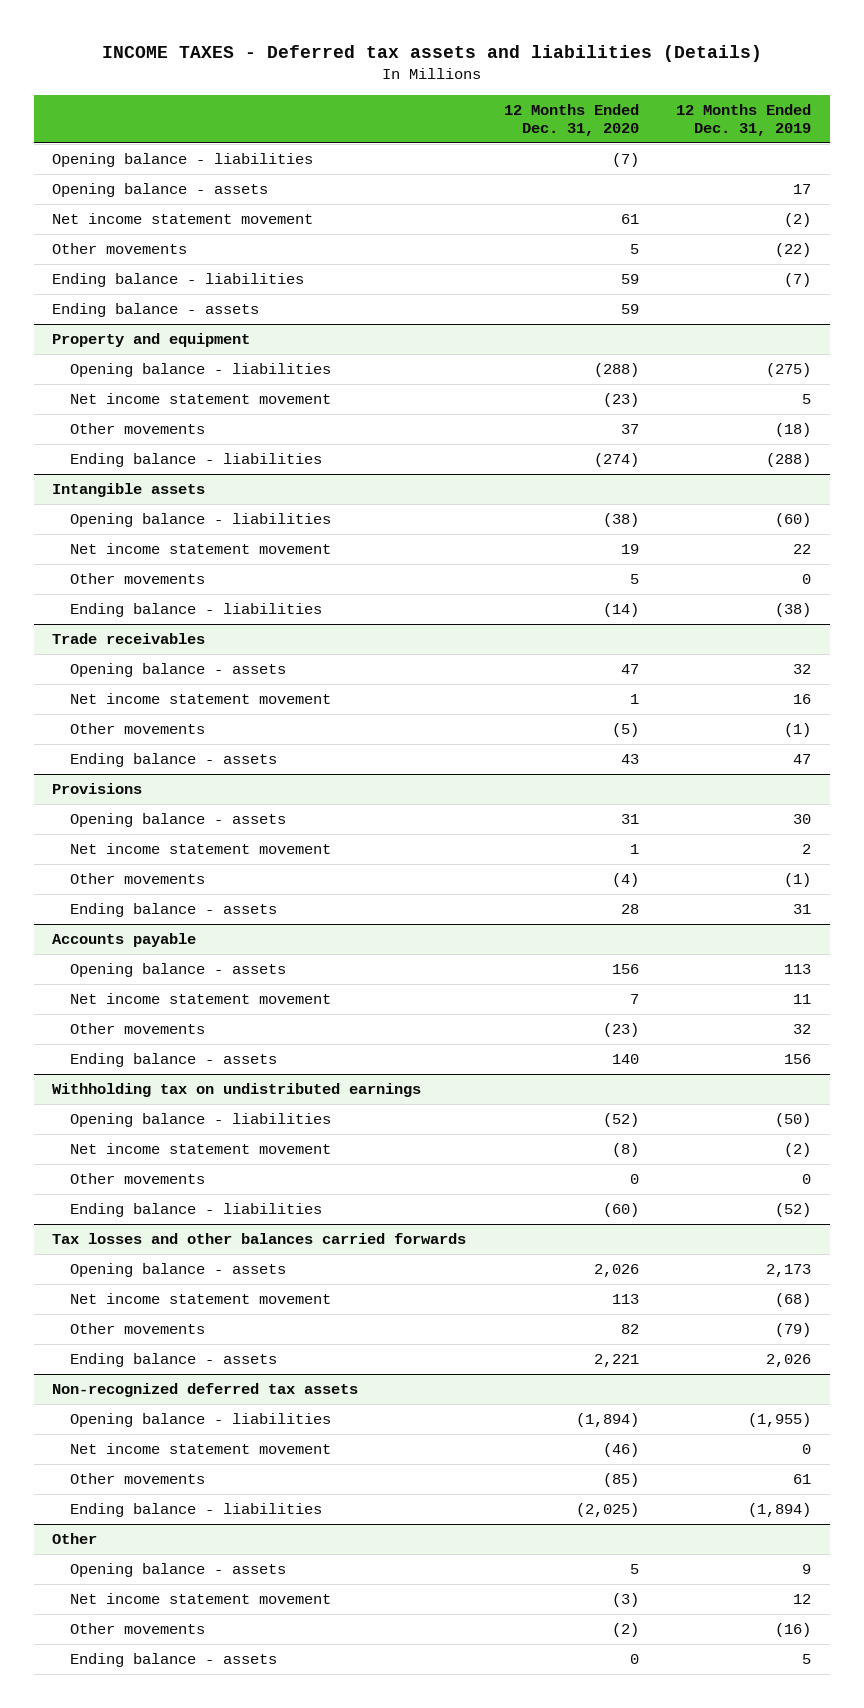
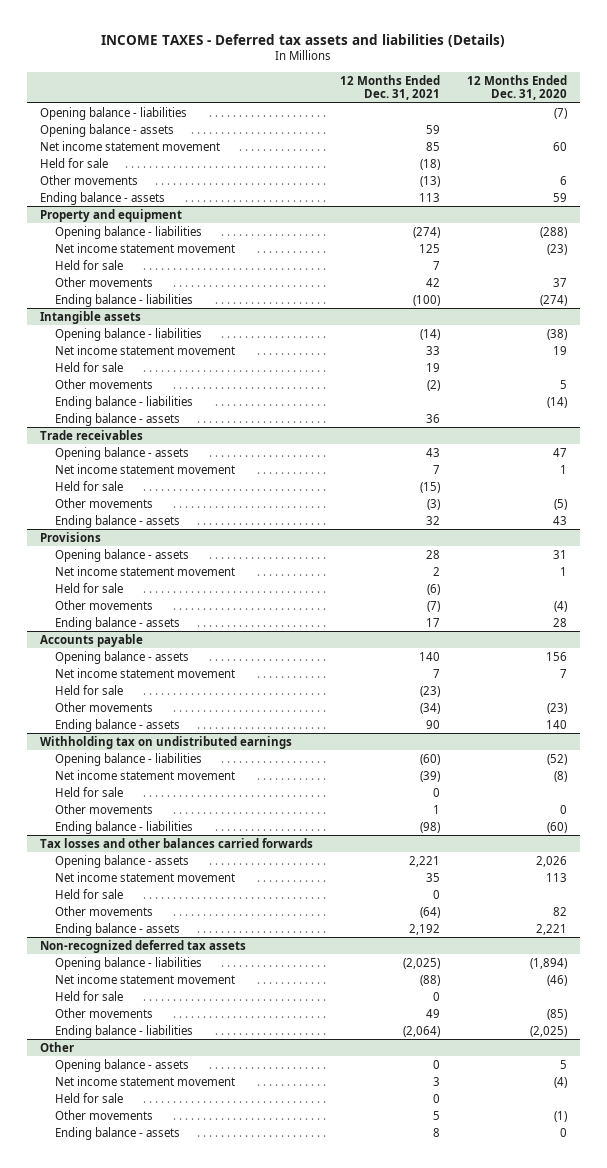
[676,104,812,137] 12 Months Ended Dec. 31, 2019 -> none
none -> [339,74,440,101] 12 Months Ended Dec. 31, 2021
[52,273,305,288] Ending balance - liabilities -> none
[620,214,639,225] 61 -> [552,141,567,151] 60
none -> [39,157,108,168] Held for sale
[629,244,639,255] 5 -> [559,175,567,185] 6
none -> [55,259,124,270] Held for sale
none -> [55,361,124,372] Held for sale
none -> [55,412,181,426] Ending balance - assets
none -> [55,480,124,491] Held for sale
none -> [55,582,124,593] Held for sale
none -> [55,684,124,695] Held for sale
none -> [55,786,124,797] Held for sale
none -> [55,888,124,899] Held for sale
none -> [55,990,124,1001] Held for sale
[611,1593,639,1608] (3) -> [553,1076,567,1088] (4)
none -> [55,1092,124,1103] Held for sale
[611,1623,639,1638] (2) -> [553,1110,567,1122] (1)

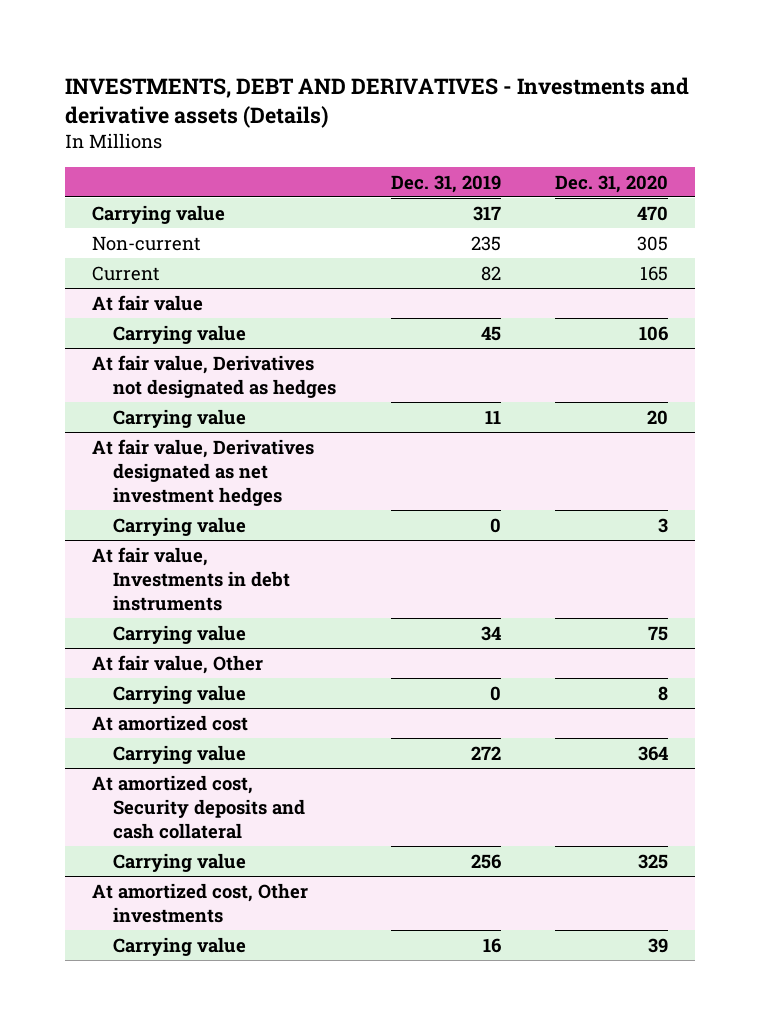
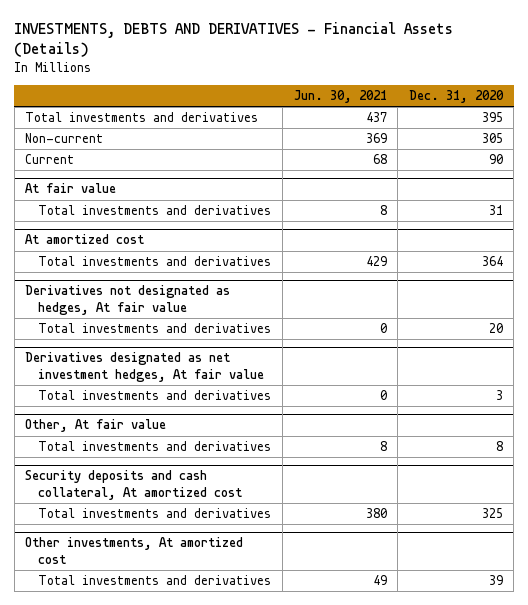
[65,77,690,129] INVESTMENTS, DEBT AND DERIVATIVES - Investments and derivative assets (Details) -> [14,22,454,58] INVESTMENTS, DEBTS AND DERIVATIVES - Financial Assets (Details)
[390,174,501,193] Dec. 31, 2019 -> none
none -> [293,90,387,104] Jun. 30, 2021
[92,204,226,224] Carrying value -> none
none -> [25,112,259,123] Total investments and derivatives
[639,265,668,281] 165 -> [488,154,503,165] 90
[113,324,247,344] Carrying value -> none
[92,354,337,398] At fair value, Derivatives not designated as hedges -> none
[113,408,247,428] Carrying value -> none
[92,438,315,507] At fair value, Derivatives designated as net investment hedges -> none
[113,516,247,536] Carrying value -> none
[92,546,291,612] At fair value, Investments in debt instruments -> none
[113,624,247,644] Carrying value -> none
[92,654,264,674] At fair value, Other -> none
[113,684,247,704] Carrying value -> none
none -> [38,205,272,216] Total investments and derivatives
[113,936,247,956] Carrying value -> none
[113,744,247,764] Carrying value -> [38,256,272,267] Total investments and derivatives
none -> [25,285,231,316] Derivatives not designated as hedges, At fair value
none -> [38,323,272,334] Total investments and derivatives
none -> [25,352,265,383] Derivatives designated as net investment hedges, At fair value
none -> [38,390,272,401] Total investments and derivatives
none -> [25,419,167,433] Other, At fair value
none -> [38,441,272,452] Total investments and derivatives
[92,774,306,840] At amortized cost, Security deposits and cash collateral -> [25,470,243,501] Security deposits and cash collateral, At amortized cost
[113,852,247,872] Carrying value -> [38,508,272,519] Total investments and derivatives
[92,882,309,923] At amortized cost, Other investments -> [25,537,244,565] Other investments, At amortized cost
none -> [38,575,272,586] Total investments and derivatives

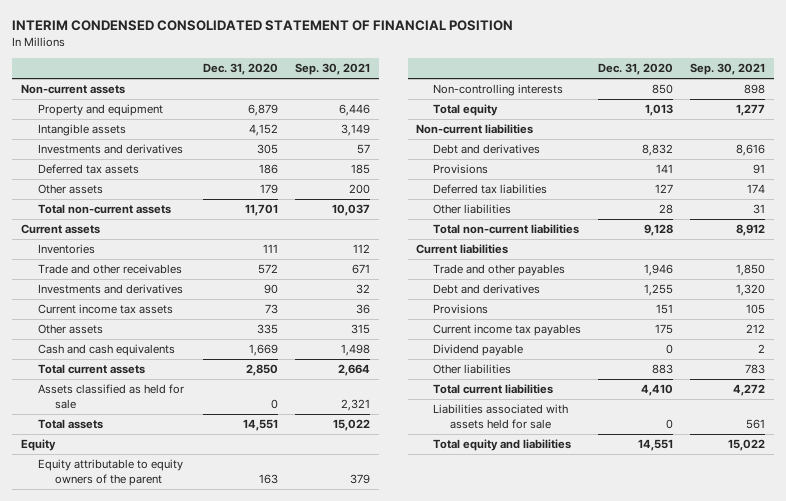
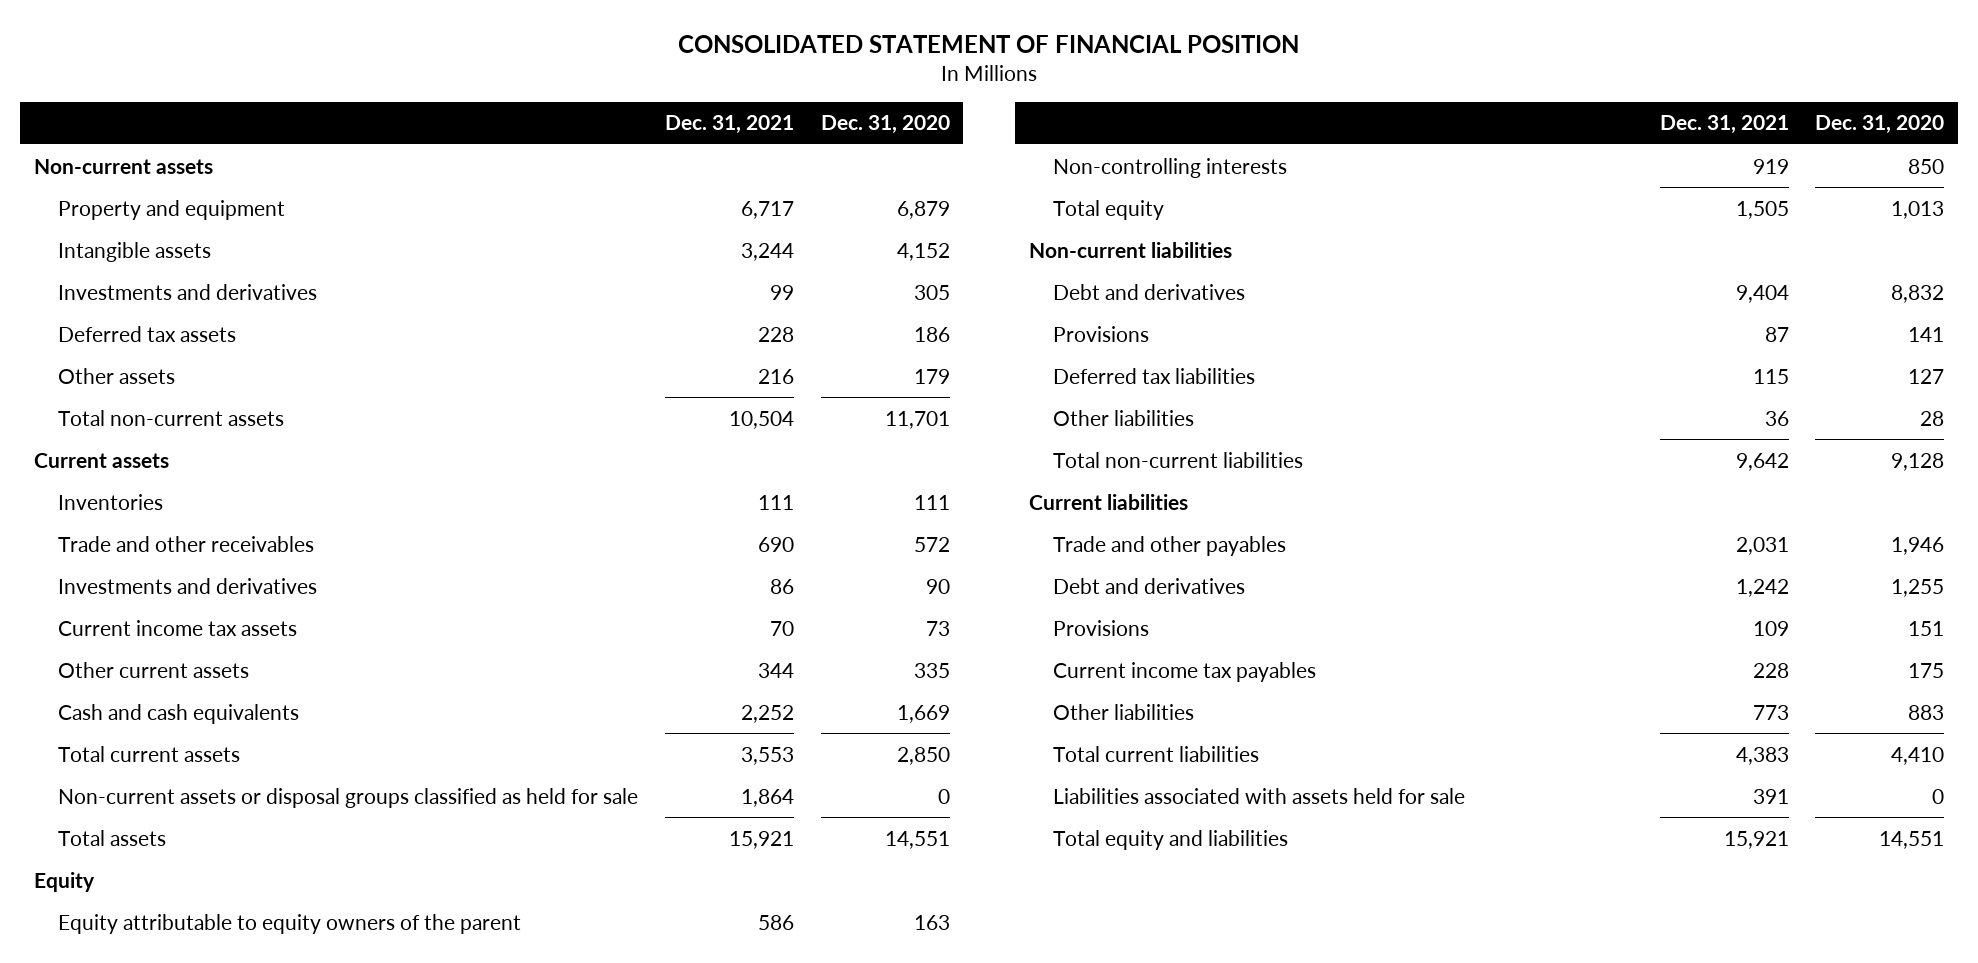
[12,20,514,32] INTERIM CONDENSED CONSOLIDATED STATEMENT OF FINANCIAL POSITION -> [678,34,1300,53] CONSOLIDATED STATEMENT OF FINANCIAL POSITION
[294,63,370,76] Sep. 30, 2021 -> none
none -> [664,115,794,135] Dec. 31, 2021
[37,324,103,335] Other assets -> [57,661,249,678] Other current assets
[37,384,184,409] Assets classified as held for sale -> [57,787,638,808] Non-current assets or disposal groups classified as held for sale
[433,344,524,357] Dividend payable -> none

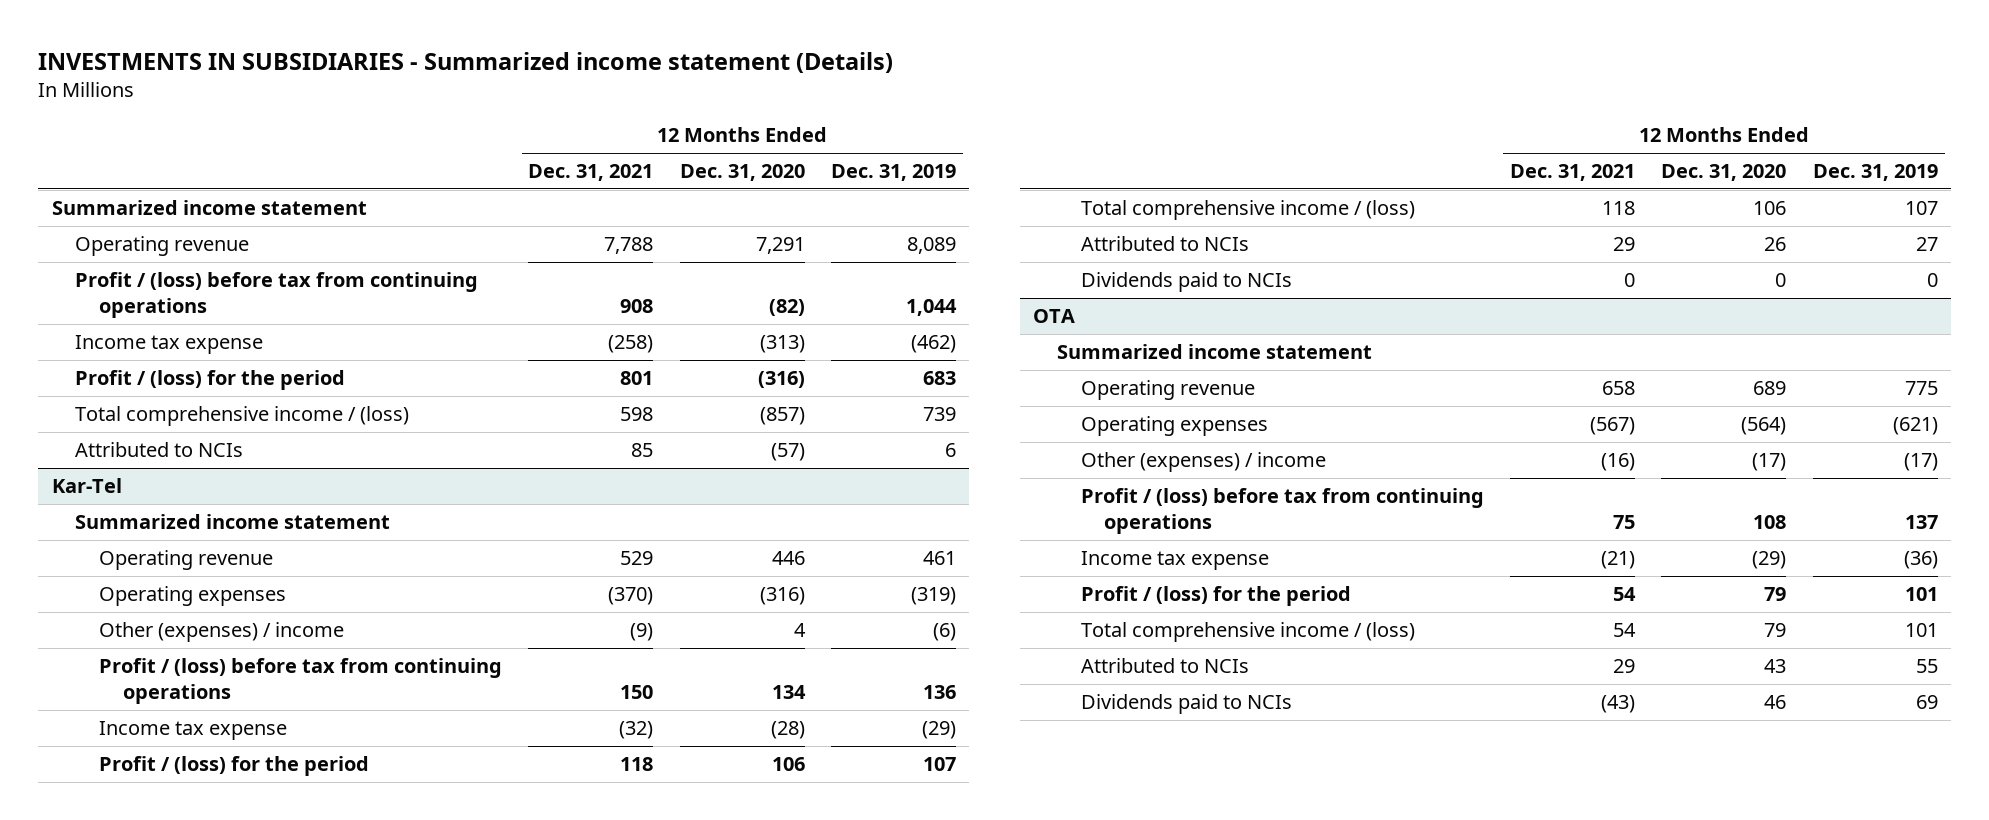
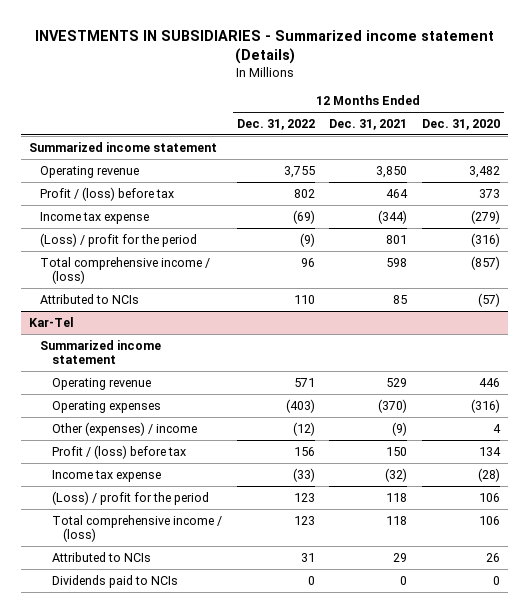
[831,164,957,182] Dec. 31, 2019 -> none
none -> [236,118,315,130] Dec. 31, 2022
[604,237,654,255] 7,788 -> [376,165,408,178] 3,850
[755,237,805,255] 7,291 -> [469,165,501,178] 3,482
[75,272,479,319] Profit / (loss) before tax from continuing operations -> [40,186,175,201] Profit / (loss) before tax
[620,299,654,314] 908 -> [386,188,409,198] 464
[768,299,805,317] (82) -> [479,188,501,198] 373
[608,335,654,354] (258) -> [378,209,408,224] (344)
[759,335,805,354] (313) -> [471,209,501,224] (279)
[75,370,346,391] Profit / (loss) for the period -> [40,232,198,247] (Loss) / profit for the period
[98,658,502,705] Profit / (loss) before tax from continuing operations -> [51,444,186,459] Profit / (loss) before tax
[98,756,369,777] Profit / (loss) for the period -> [51,490,209,505] (Loss) / profit for the period
[1033,309,1076,324] OTA -> none
[1056,344,1372,360] Summarized income statement -> none
[1080,380,1255,401] Operating revenue -> none
[1080,416,1268,437] Operating expenses -> none
[1080,452,1326,473] Other (expenses) / income -> none
[1080,488,1484,535] Profit / (loss) before tax from continuing operations -> none
[1080,551,1269,571] Income tax expense -> none
[1080,586,1351,607] Profit / (loss) for the period -> none
[1080,622,1415,643] Total comprehensive income / (loss) -> none
[1080,658,1249,674] Attributed to NCIs -> none
[1080,694,1292,715] Dividends paid to NCIs -> none

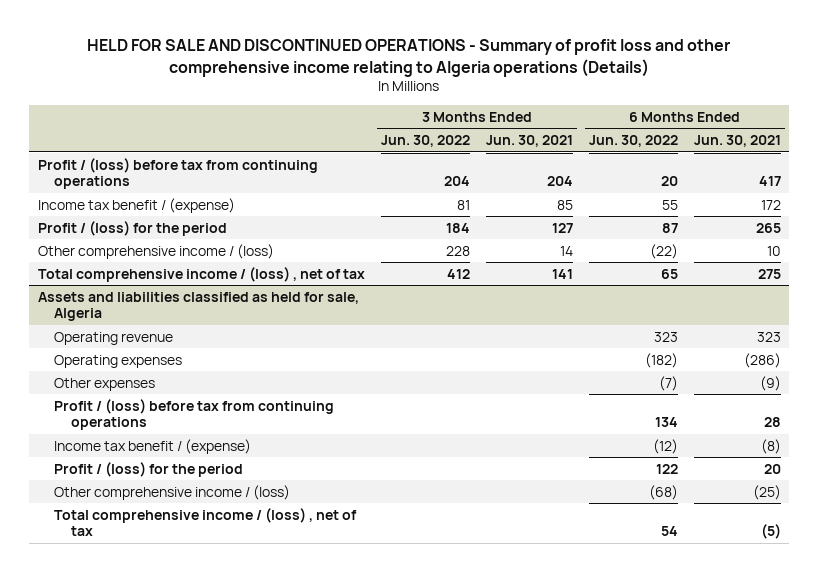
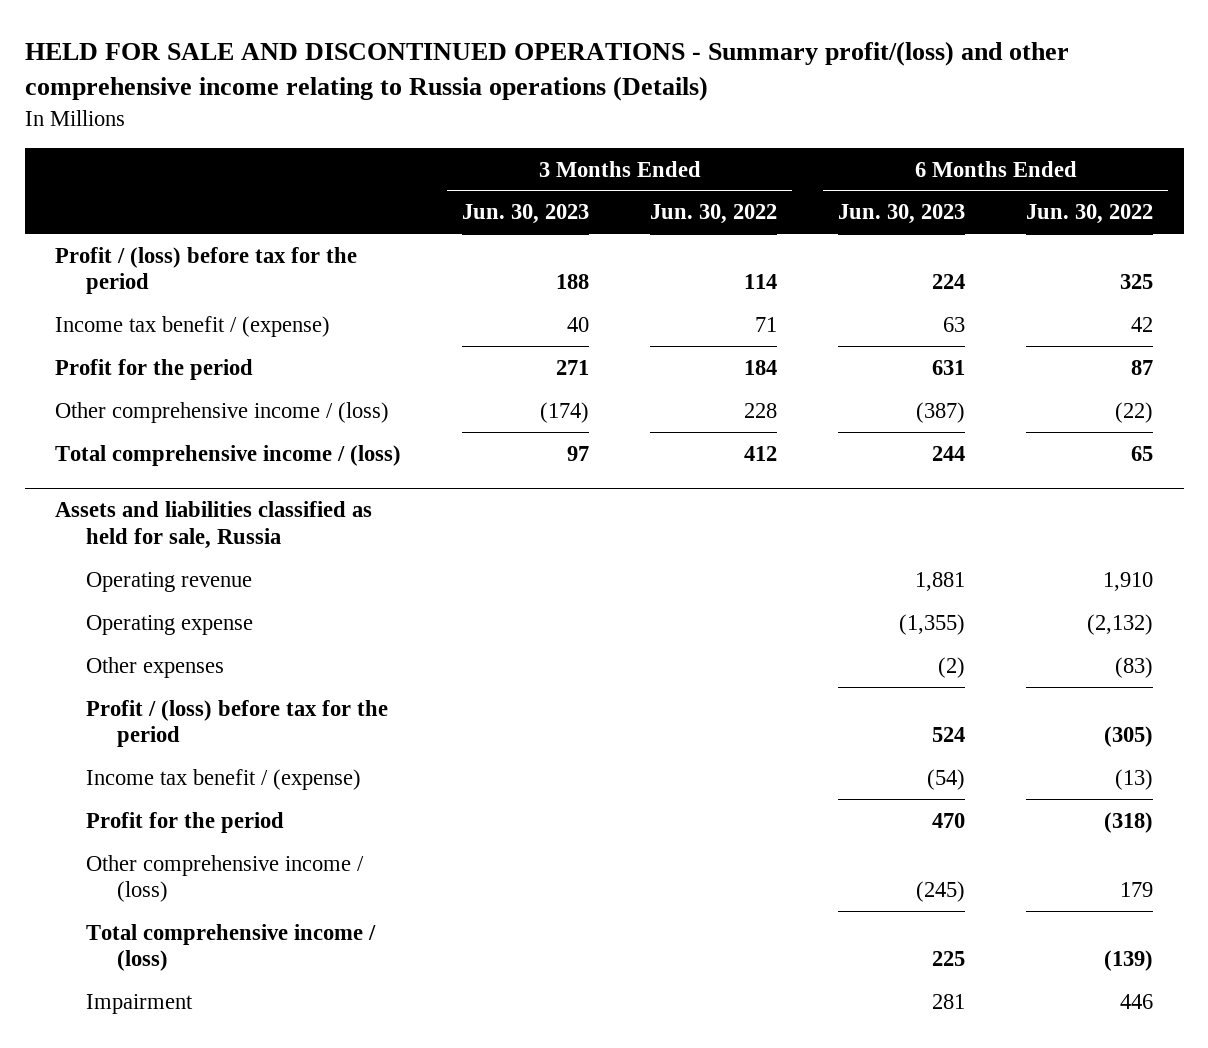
[87,39,731,77] HELD FOR SALE AND DISCONTINUED OPERATIONS - Summary of profit loss and other comprehensive income relating to Algeria operations (Details) -> [24,41,1069,102] HELD FOR SALE AND DISCONTINUED OPERATIONS - Summary profit/(loss) and other comprehensive income relating to Russia operations (Details)
[485,135,573,148] Jun. 30, 2021 -> none
[693,135,781,148] Jun. 30, 2021 -> none
none -> [462,204,590,225] Jun. 30, 2023
none -> [838,204,966,225] Jun. 30, 2023
[37,157,318,190] Profit / (loss) before tax from continuing operations -> [55,246,358,295] Profit / (loss) before tax for the period
[443,176,470,187] 204 -> [744,274,778,290] 114
[660,176,678,187] 20 -> [1120,274,1154,290] 325
[456,199,470,210] 81 -> [755,316,778,332] 71
[661,199,678,210] 55 -> [1131,316,1154,332] 42
[37,220,227,236] Profit / (loss) for the period -> [55,358,254,380] Profit for the period
[37,266,365,282] Total comprehensive income / (loss) , net of tax -> [55,444,402,466] Total comprehensive income / (loss)
[37,291,359,322] Assets and liabilities classified as held for sale, Algeria -> [55,500,373,549] Assets and liabilities classified as held for sale, Russia
[653,331,678,342] 323 -> [1103,571,1154,591] 1,910
[54,354,183,368] Operating expenses -> [86,614,254,635] Operating expense
[644,352,678,368] (182) -> [1087,613,1154,635] (2,132)
[658,375,678,391] (7) -> [1115,656,1154,678] (83)
[54,398,335,431] Profit / (loss) before tax from continuing operations -> [86,699,389,748] Profit / (loss) before tax for the period
[654,417,678,428] 134 -> [1104,726,1154,748] (305)
[652,438,678,454] (12) -> [1115,768,1154,790] (13)
[54,461,244,477] Profit / (loss) for the period -> [86,811,285,833] Profit for the period
[655,463,678,474] 122 -> [1104,811,1154,833] (318)
[648,484,678,500] (68) -> [1120,882,1154,898] 179
[54,507,358,537] Total comprehensive income / (loss) , net of tax -> [86,923,377,972] Total comprehensive income / (loss)
[660,526,678,537] 54 -> [1104,950,1154,972] (139)
none -> [86,993,194,1014] Impairment

